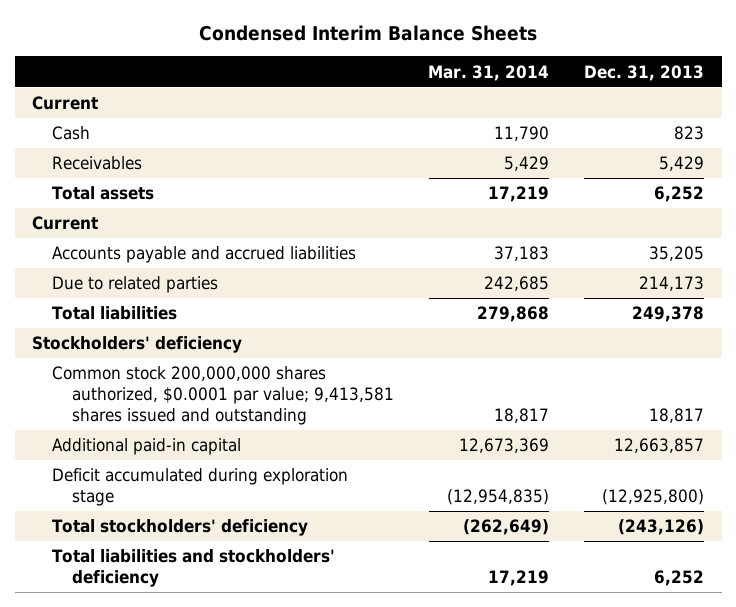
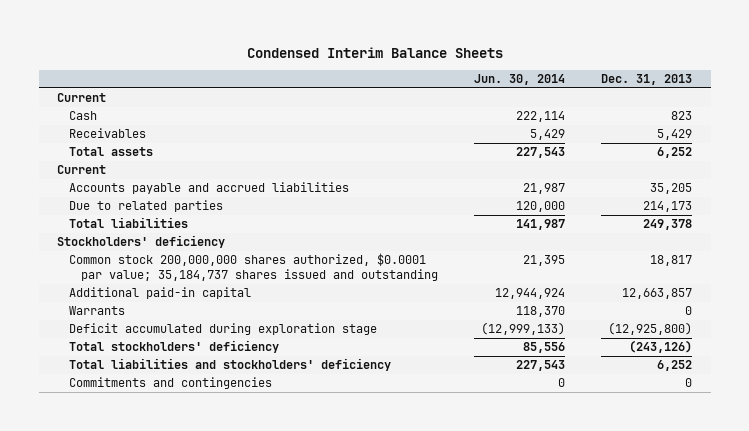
[428,64,550,81] Mar. 31, 2014 -> none
none -> [474,74,566,86] Jun. 30, 2014
[51,366,394,426] Common stock 200,000,000 shares authorized, $0.0001 par value; 9,413,581 shares issued and outstanding -> [68,253,438,282] Common stock 200,000,000 shares authorized, $0.0001 par value; 35,184,737 shares issued and outstanding
none -> [68,306,125,316] Warrants
none -> [68,377,272,390] Commitments and contingencies

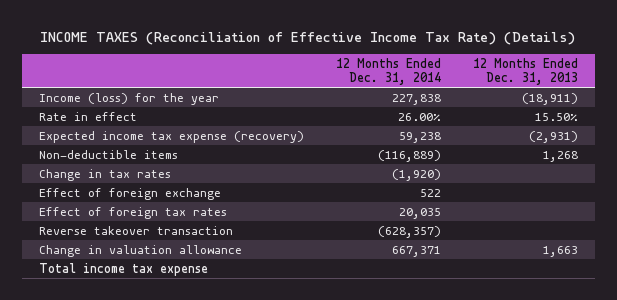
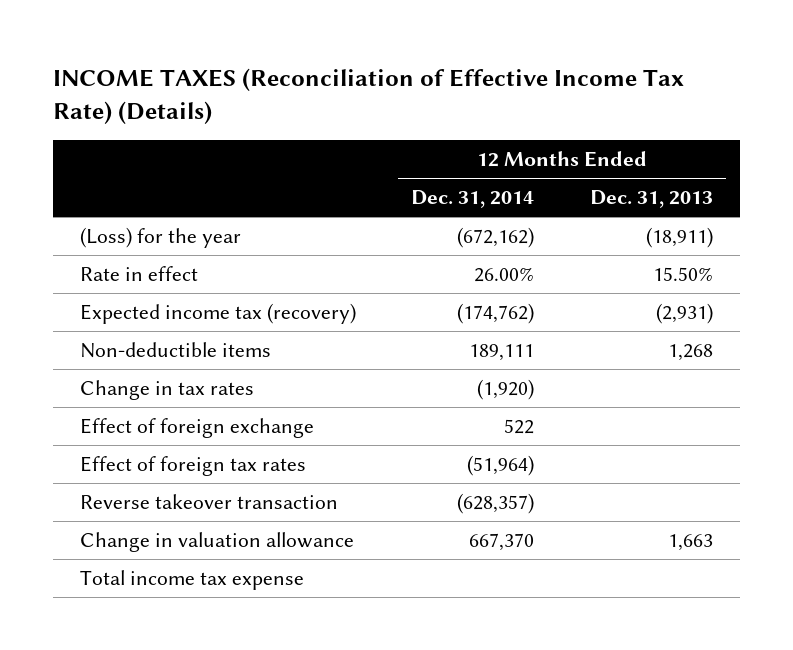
[38,92,219,105] Income (loss) for the year -> [80,227,242,249] (Loss) for the year
[391,93,441,105] 227,838 -> [457,227,535,249] (672,162)
[38,130,304,143] Expected income tax expense (recovery) -> [80,303,357,325] Expected income tax (recovery)
[398,131,441,143] 59,238 -> [457,303,535,325] (174,762)
[377,149,441,162] (116,889) -> [469,344,535,362] 189,111
[398,207,441,219] 20,035 -> [467,455,535,477] (51,964)
[391,245,441,257] 667,371 -> [469,533,535,552] 667,370

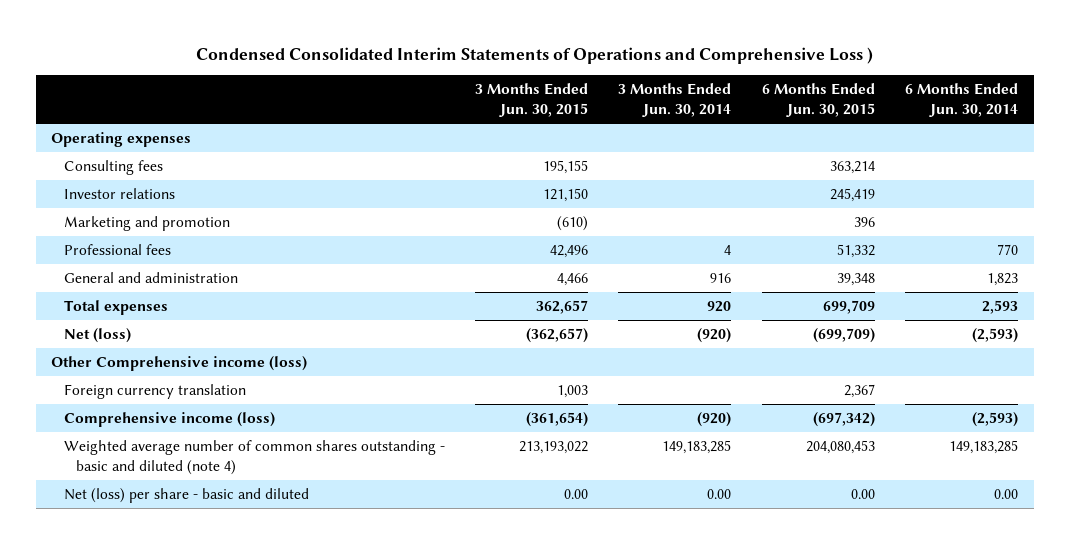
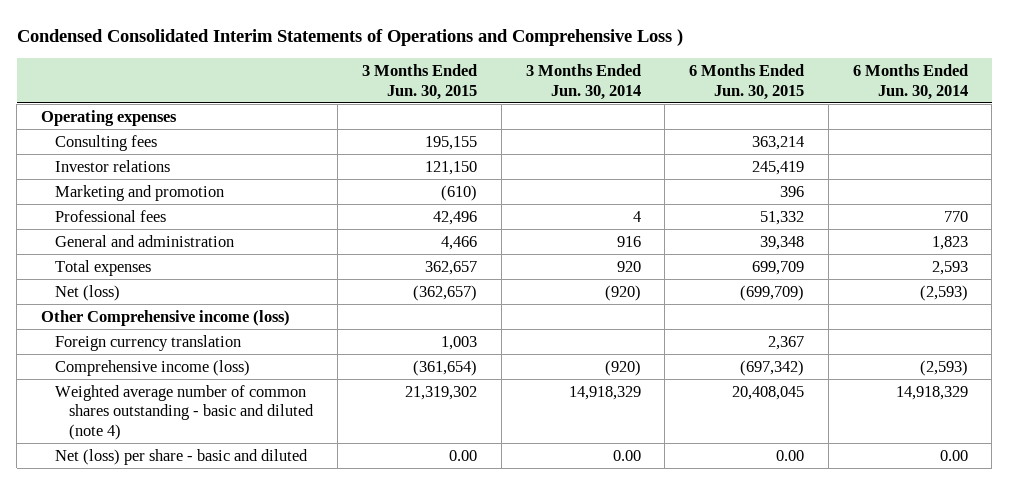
[518,441,588,455] 213,193,022 -> [405,385,478,400] 21,319,302
[662,440,732,455] 149,183,285 -> [568,385,641,400] 14,918,329
[805,440,875,455] 204,080,453 -> [732,385,805,400] 20,408,045
[949,440,1019,455] 149,183,285 -> [895,385,968,400] 14,918,329

